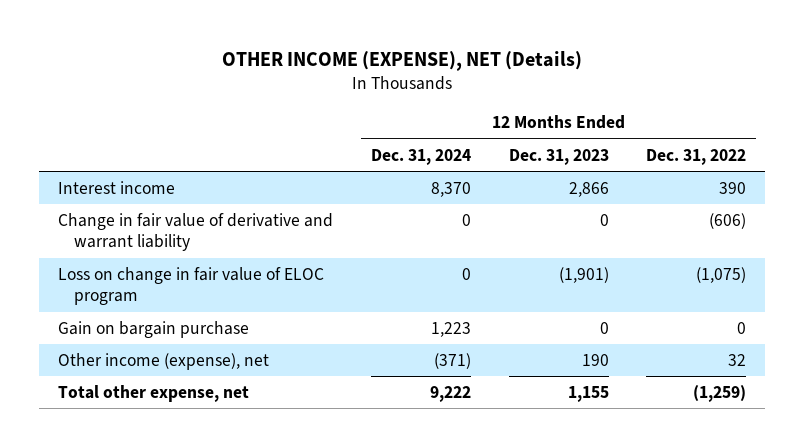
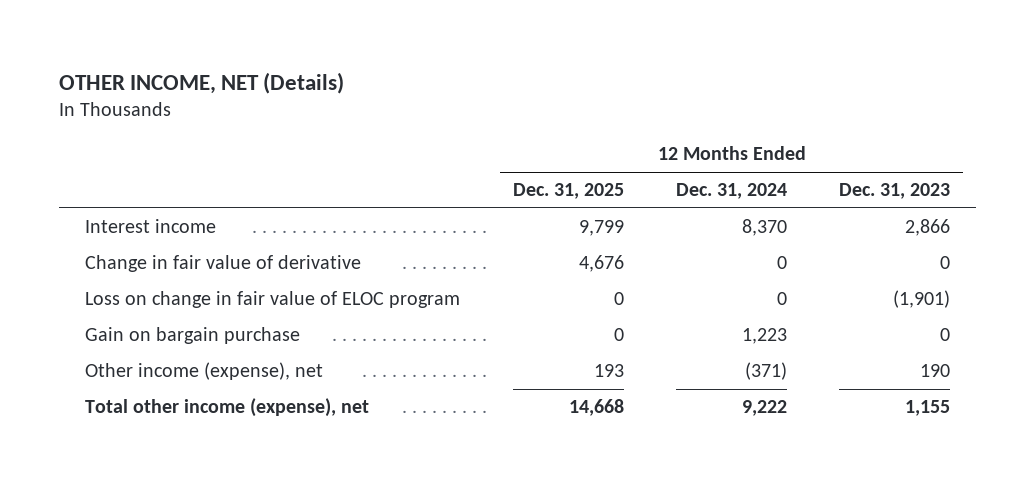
[222,51,583,72] OTHER INCOME (EXPENSE), NET (Details) -> [59,71,345,94] OTHER INCOME, NET (Details)
[646,148,747,165] Dec. 31, 2022 -> none
none -> [512,183,624,200] Dec. 31, 2025
[58,212,334,252] Change in fair value of derivative and warrant liability -> [85,255,362,273] Change in fair value of derivative
[58,384,250,402] Total other expense, net -> [85,398,370,418] Total other income (expense), net

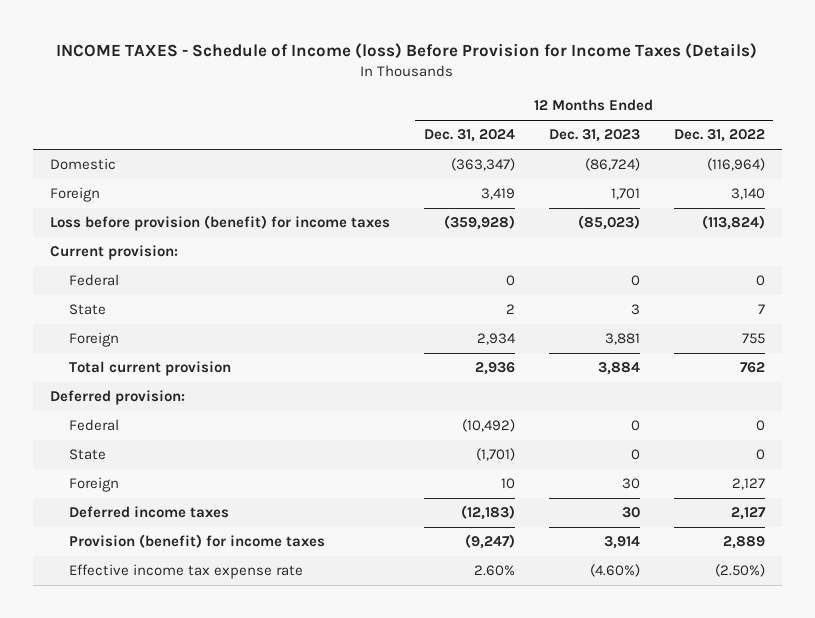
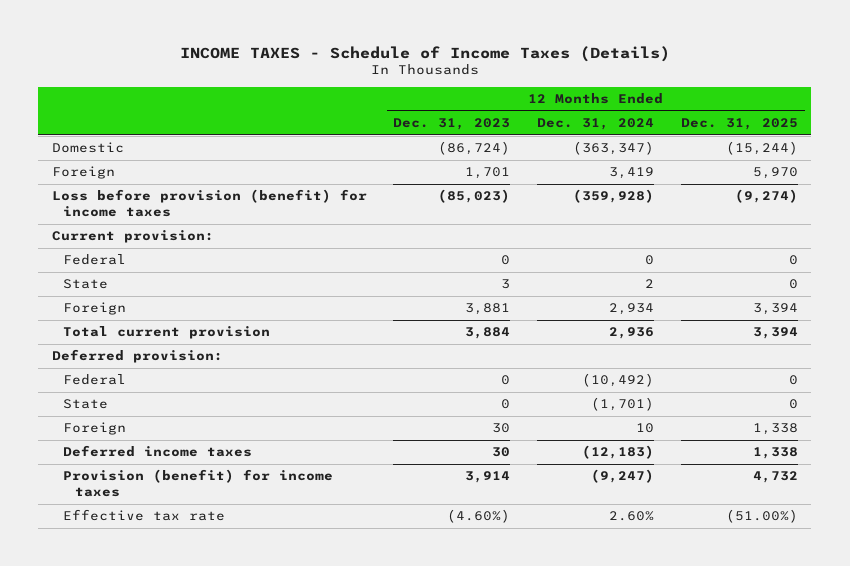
[56,43,758,60] INCOME TAXES - Schedule of Income (loss) Before Provision for Income Taxes (Details) -> [179,45,670,62] INCOME TAXES - Schedule of Income Taxes (Details)
[673,129,765,143] Dec. 31, 2022 -> none
none -> [680,118,798,131] Dec. 31, 2025
[68,564,303,580] Effective income tax expense rate -> [63,509,226,522] Effective tax rate

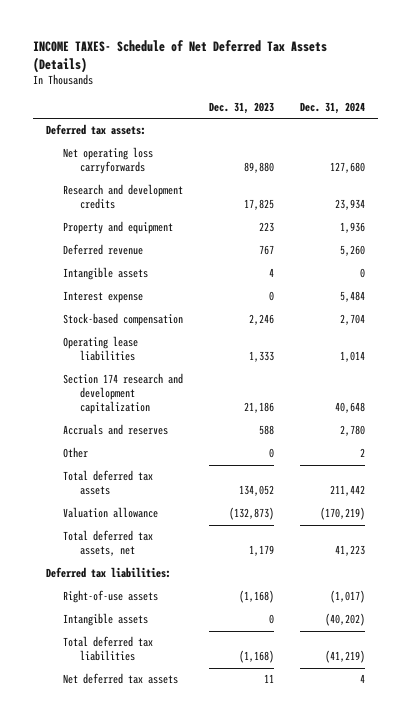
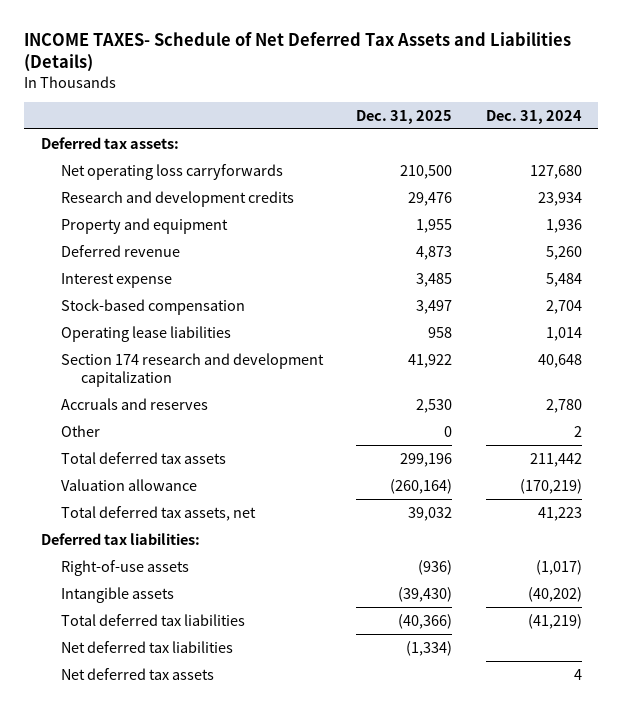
[32,39,327,73] INCOME TAXES- Schedule of Net Deferred Tax Assets (Details) -> [23,32,571,73] INCOME TAXES- Schedule of Net Deferred Tax Assets and Liabilities (Details)
[208,102,274,115] Dec. 31, 2023 -> none
none -> [356,109,453,124] Dec. 31, 2025
[62,267,148,281] Intangible assets -> none
none -> [60,640,233,653] Net deferred tax liabilities

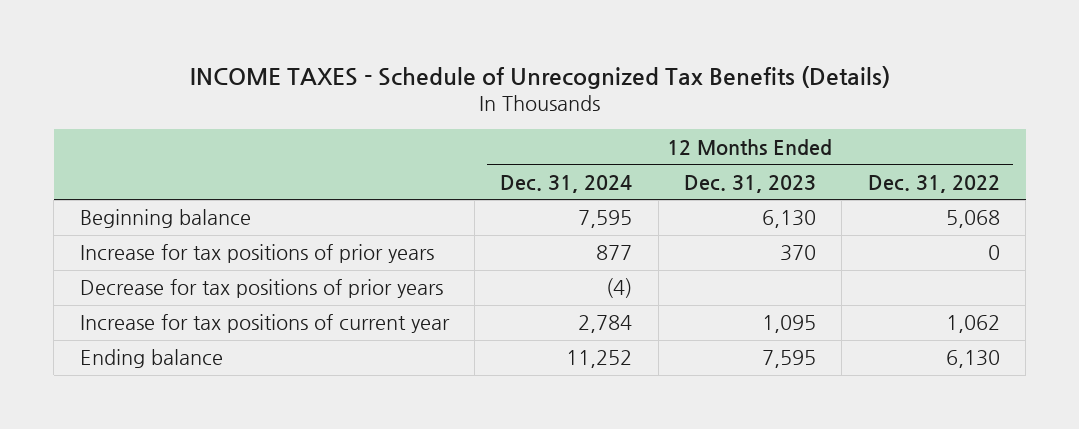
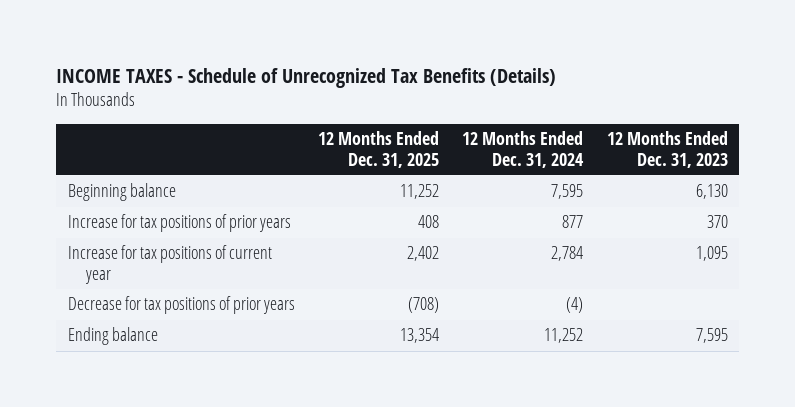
[867,174,1000,193] Dec. 31, 2022 -> none
none -> [317,131,439,168] 12 Months Ended Dec. 31, 2025
[79,279,443,299] Decrease for tax positions of prior years -> [67,296,295,315] Decrease for tax positions of prior years

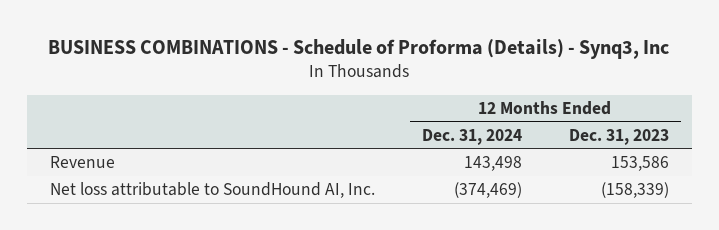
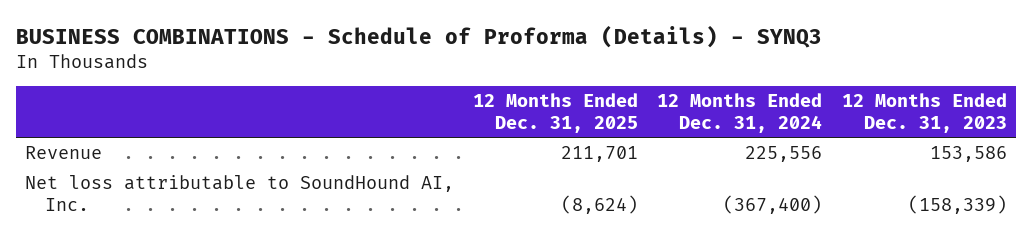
[48,38,670,59] BUSINESS COMBINATIONS - Schedule of Proforma (Details) - Synq3, Inc -> [15,24,822,48] BUSINESS COMBINATIONS - Schedule of Proforma (Details) - SYNQ3
none -> [473,92,639,133] 12 Months Ended Dec. 31, 2025
[463,156,522,172] 143,498 -> [745,146,823,163] 225,556
[453,182,522,199] (374,469) -> [723,194,823,214] (367,400)

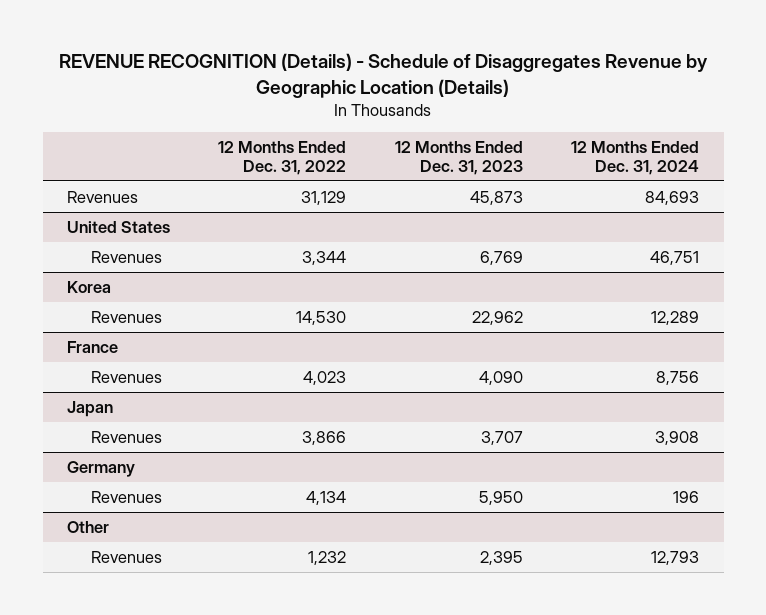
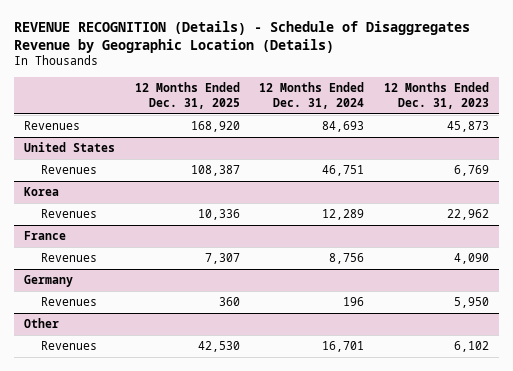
[218,140,347,175] 12 Months Ended Dec. 31, 2022 -> none
none -> [134,82,240,109] 12 Months Ended Dec. 31, 2025
[66,400,113,417] Japan -> none
[91,430,163,443] Revenues -> none
[479,550,523,565] 2,395 -> [454,341,490,353] 6,102
[651,550,700,565] 12,793 -> [322,341,365,353] 16,701

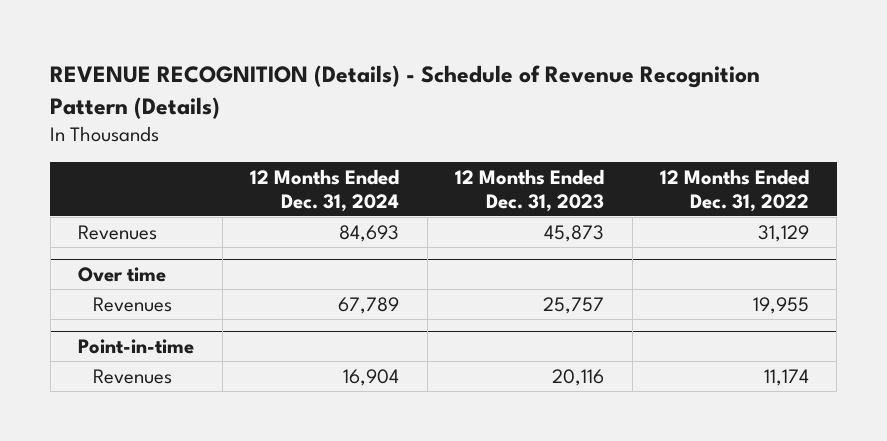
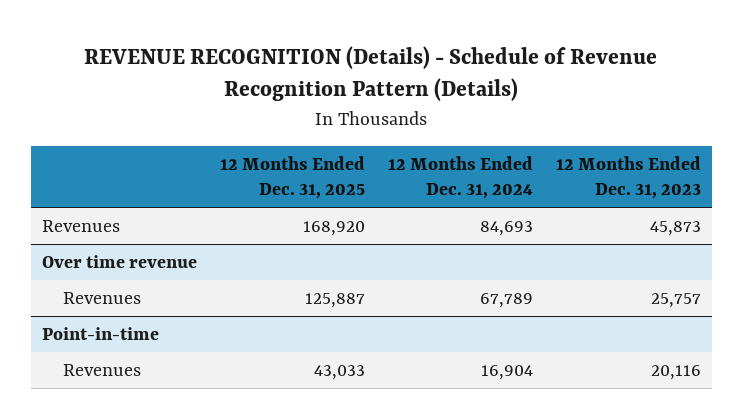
[659,168,809,212] 12 Months Ended Dec. 31, 2022 -> none
none -> [220,156,366,200] 12 Months Ended Dec. 31, 2025
[78,266,167,282] Over time -> [42,255,198,269] Over time revenue

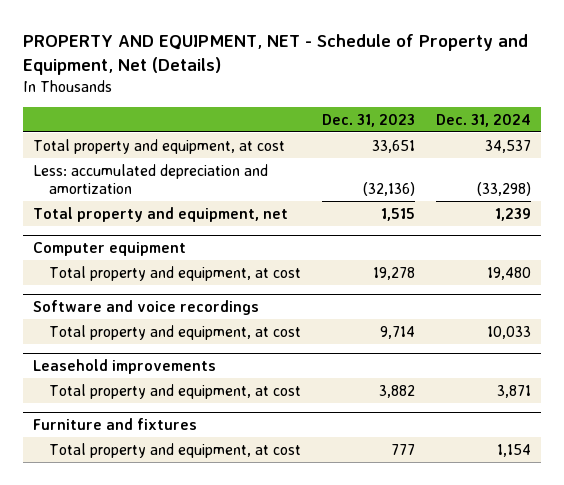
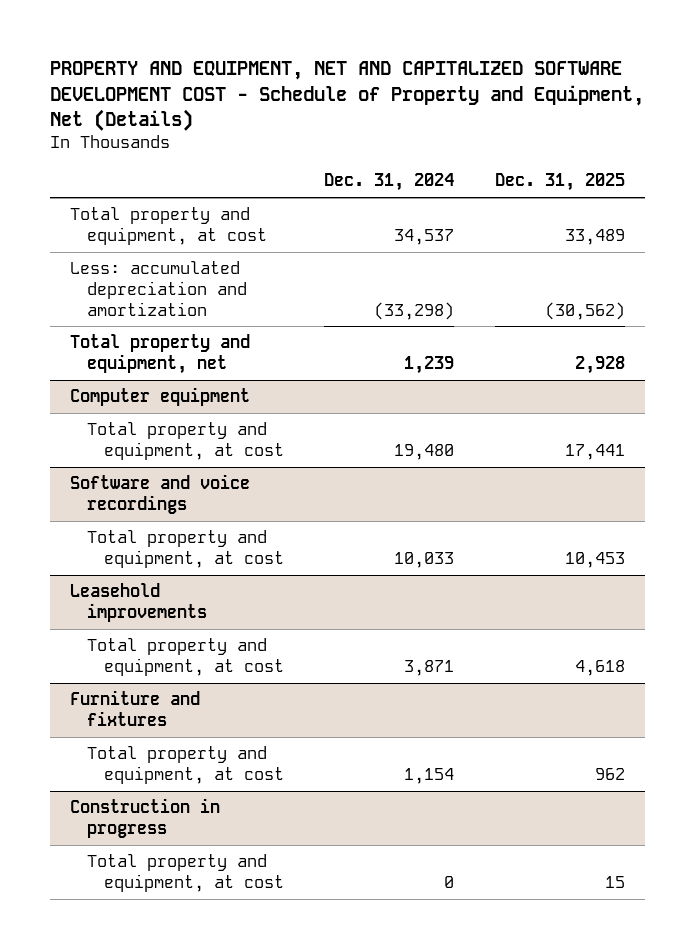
[22,33,528,75] PROPERTY AND EQUIPMENT, NET - Schedule of Property and Equipment, Net (Details) -> [50,61,645,131] PROPERTY AND EQUIPMENT, NET AND CAPITALIZED SOFTWARE DEVELOPMENT COST - Schedule of Property and Equipment, Net (Details)
[321,113,415,127] Dec. 31, 2023 -> none
none -> [495,173,626,192] Dec. 31, 2025
none -> [70,798,221,838] Construction in progress
none -> [87,854,284,892] Total property and equipment, at cost

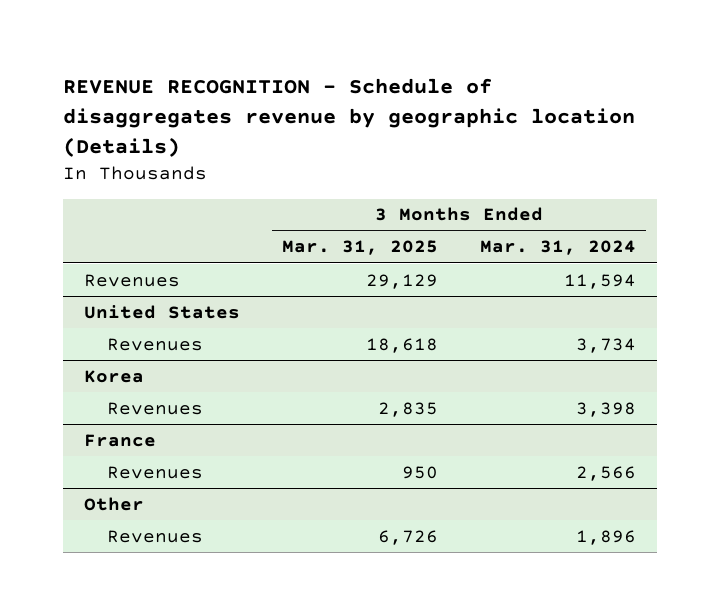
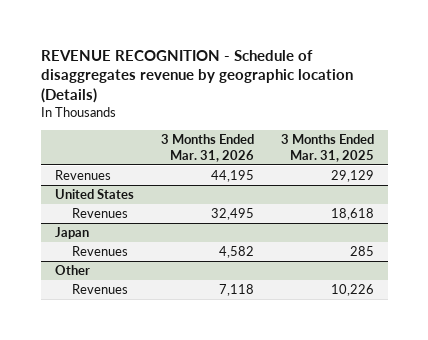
[479,240,636,256] Mar. 31, 2024 -> none
none -> [160,133,254,162] 3 Months Ended Mar. 31, 2026
[84,369,145,383] Korea -> none
[84,433,157,447] France -> none
[107,465,204,479] Revenues -> none
none -> [54,227,89,240] Japan
[377,401,438,417] 2,835 -> [349,246,374,257] 285
[377,529,438,545] 6,726 -> [330,284,374,297] 10,226

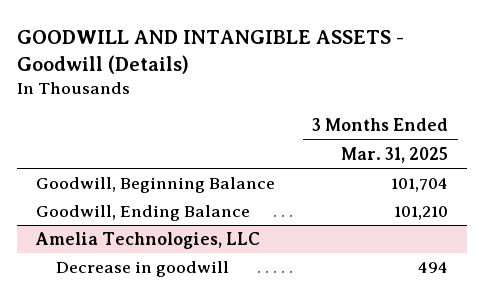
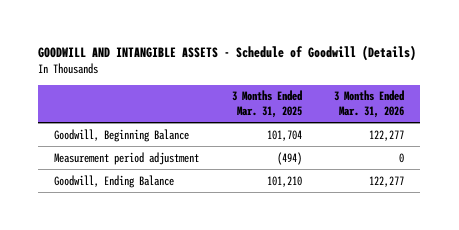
[16,29,404,74] GOODWILL AND INTANGIBLE ASSETS - Goodwill (Details) -> [38,44,417,61] GOODWILL AND INTANGIBLE ASSETS - Schedule of Goodwill (Details)
none -> [334,90,405,119] 3 Months Ended Mar. 31, 2026
none -> [54,151,200,165] Measurement period adjustment
[34,232,260,250] Amelia Technologies, LLC -> none
[56,261,230,278] Decrease in goodwill -> none

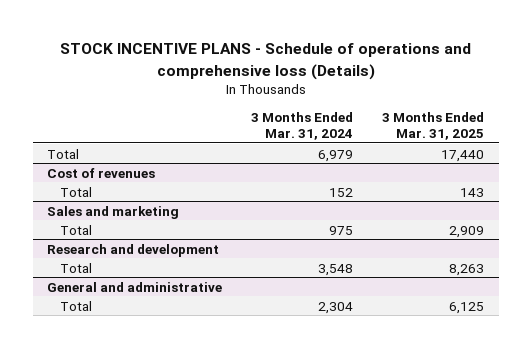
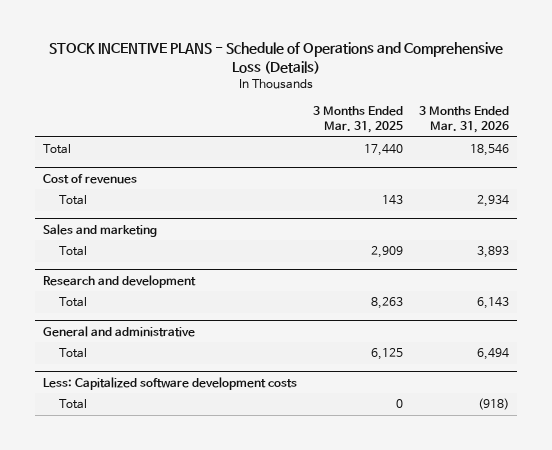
[59,43,471,80] STOCK INCENTIVE PLANS - Schedule of operations and comprehensive loss (Details) -> [48,42,503,74] STOCK INCENTIVE PLANS - Schedule of Operations and Comprehensive Loss (Details)
[251,112,354,140] 3 Months Ended Mar. 31, 2024 -> none
none -> [419,106,510,133] 3 Months Ended Mar. 31, 2026
none -> [42,376,297,390] Less: Capitalized software development costs
none -> [59,399,88,410] Total

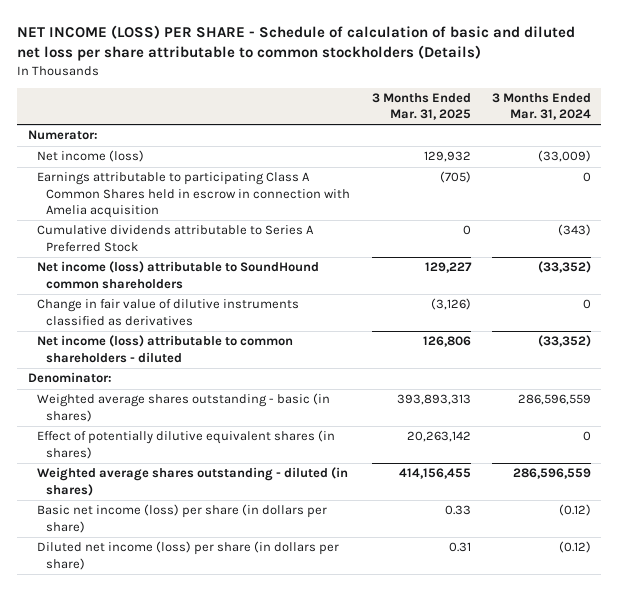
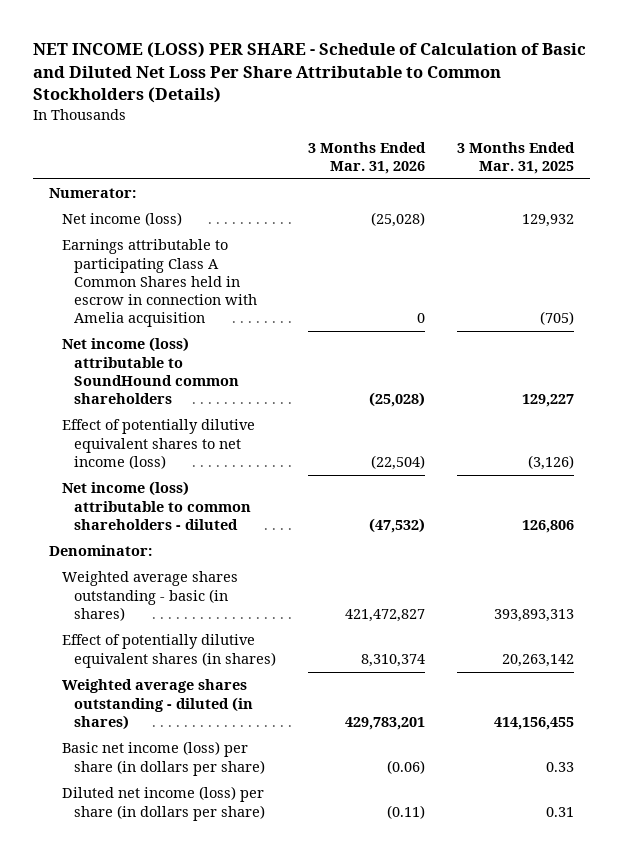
[17,25,576,62] NET INCOME (LOSS) PER SHARE - Schedule of calculation of basic and diluted net loss per share attributable to common stockholders (Details) -> [33,42,587,104] NET INCOME (LOSS) PER SHARE - Schedule of Calculation of Basic and Diluted Net Loss Per Share Attributable to Common Stockholders (Details)
[491,92,591,121] 3 Months Ended Mar. 31, 2024 -> none
none -> [308,141,427,174] 3 Months Ended Mar. 31, 2026
[37,225,315,252] Cumulative dividends attributable to Series A Preferred Stock -> none
[37,299,300,326] Change in fair value of dilutive instruments classified as derivatives -> [61,419,255,469] Effect of potentially dilutive equivalent shares to net income (loss)

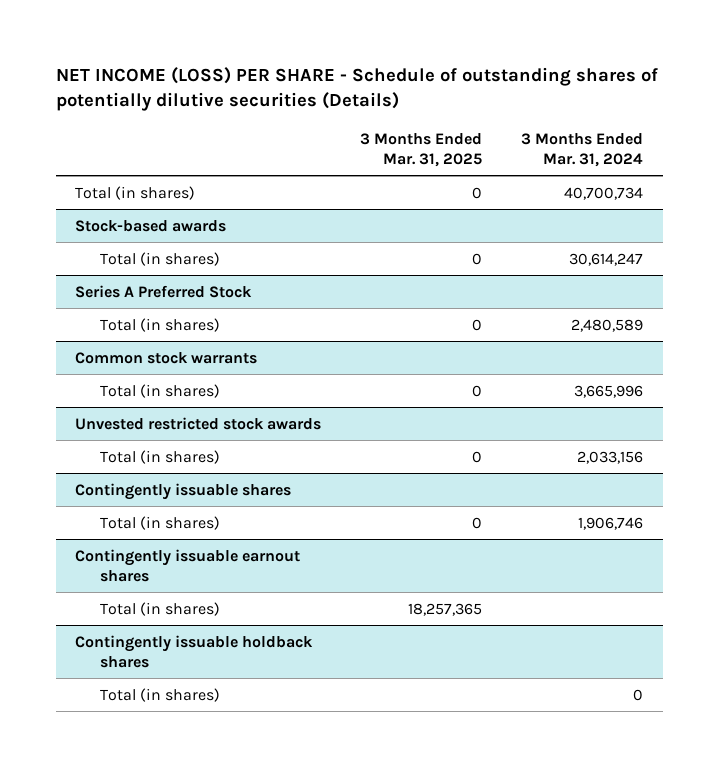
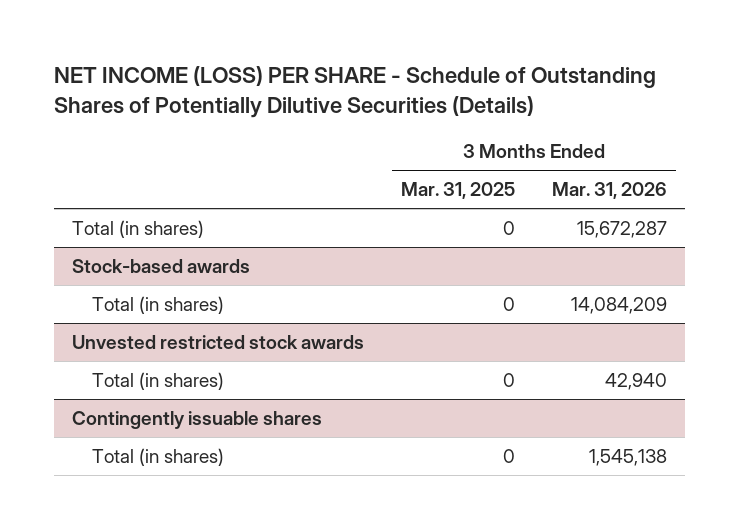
[55,66,658,111] NET INCOME (LOSS) PER SHARE - Schedule of outstanding shares of potentially dilutive securities (Details) -> [53,66,656,118] NET INCOME (LOSS) PER SHARE - Schedule of Outstanding Shares of Potentially Dilutive Securities (Details)
[521,132,644,167] 3 Months Ended Mar. 31, 2024 -> none
none -> [551,182,667,200] Mar. 31, 2026
[75,284,253,298] Series A Preferred Stock -> none
[99,317,220,332] Total (in shares) -> none
[75,351,258,364] Common stock warrants -> none
[99,383,220,398] Total (in shares) -> none
[75,548,301,582] Contingently issuable earnout shares -> none
[99,601,220,616] Total (in shares) -> none
[75,634,314,668] Contingently issuable holdback shares -> none
[99,687,220,702] Total (in shares) -> none

